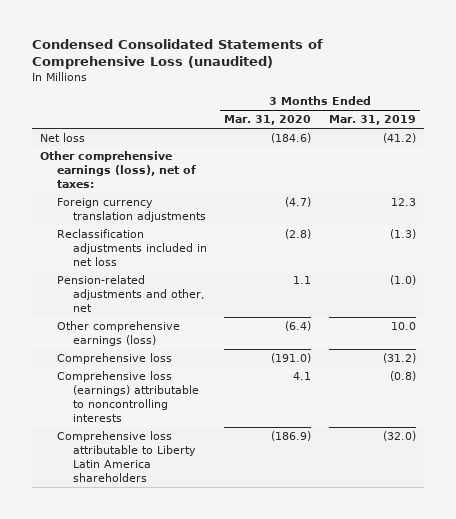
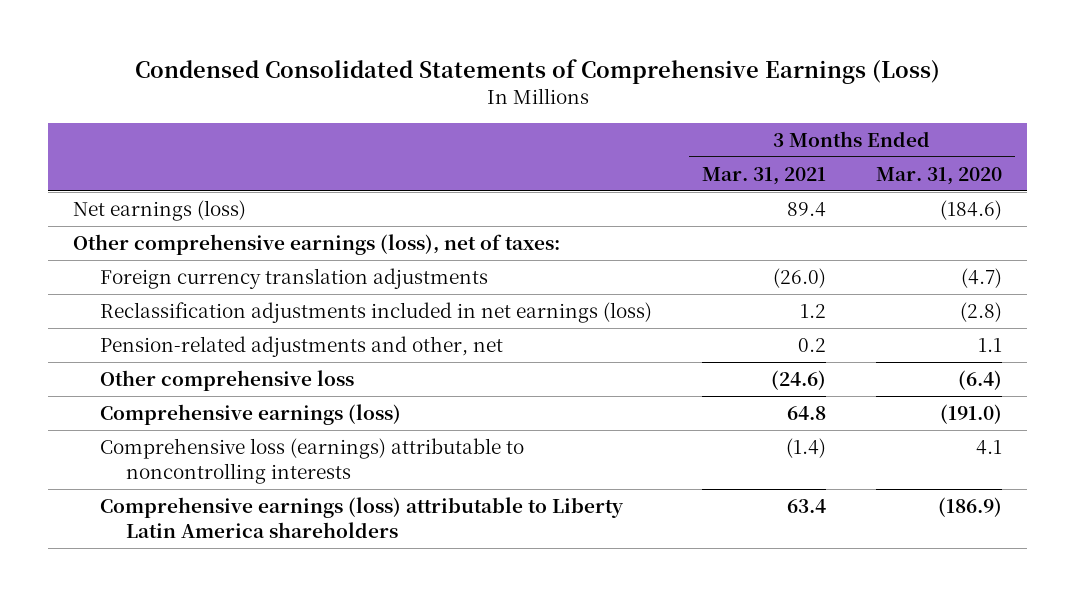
[31,38,323,70] Condensed Consolidated Statements of Comprehensive Loss (unaudited) -> [134,58,940,84] Condensed Consolidated Statements of Comprehensive Earnings (Loss)
[328,115,416,126] Mar. 31, 2019 -> none
none -> [701,166,826,185] Mar. 31, 2021
[40,133,86,143] Net loss -> [73,200,247,222] Net earnings (loss)
[56,229,208,267] Reclassification adjustments included in net loss -> [99,302,652,324] Reclassification adjustments included in net earnings (loss)
[56,321,180,347] Other comprehensive earnings (loss) -> [99,370,354,392] Other comprehensive loss
[56,353,172,365] Comprehensive loss -> [99,404,401,426] Comprehensive earnings (loss)
[56,431,197,483] Comprehensive loss attributable to Liberty Latin America shareholders -> [99,497,624,538] Comprehensive earnings (loss) attributable to Liberty Latin America shareholders

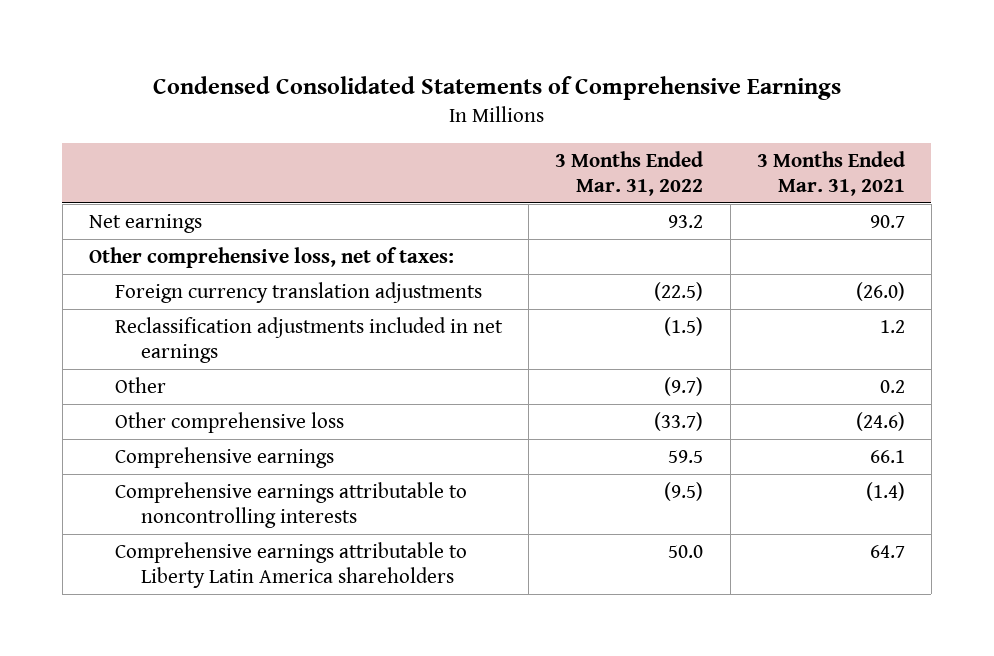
[134,58,940,84] Condensed Consolidated Statements of Comprehensive Earnings (Loss) -> [152,76,841,101] Condensed Consolidated Statements of Comprehensive Earnings
[876,166,1003,185] Mar. 31, 2020 -> none
none -> [555,151,704,196] 3 Months Ended Mar. 31, 2022
[73,200,247,222] Net earnings (loss) -> [89,214,203,234] Net earnings
[786,202,826,218] 89.4 -> [869,215,905,229] 90.7
[73,234,561,256] Other comprehensive earnings (loss), net of taxes: -> [89,247,455,269] Other comprehensive loss, net of taxes:
[99,336,503,358] Pension-related adjustments and other, net -> none
[99,302,652,324] Reclassification adjustments included in net earnings (loss) -> [115,317,504,363] Reclassification adjustments included in net earnings
none -> [115,377,167,394] Other
[99,404,401,426] Comprehensive earnings (loss) -> [115,447,335,469] Comprehensive earnings
[786,406,826,421] 64.8 -> [869,450,905,464] 66.1
[99,438,524,484] Comprehensive loss (earnings) attributable to noncontrolling interests -> [115,482,468,528] Comprehensive earnings attributable to noncontrolling interests
[99,497,624,538] Comprehensive earnings (loss) attributable to Liberty Latin America shareholders -> [115,542,468,588] Comprehensive earnings attributable to Liberty Latin America shareholders
[786,499,826,514] 63.4 -> [869,545,905,559] 64.7

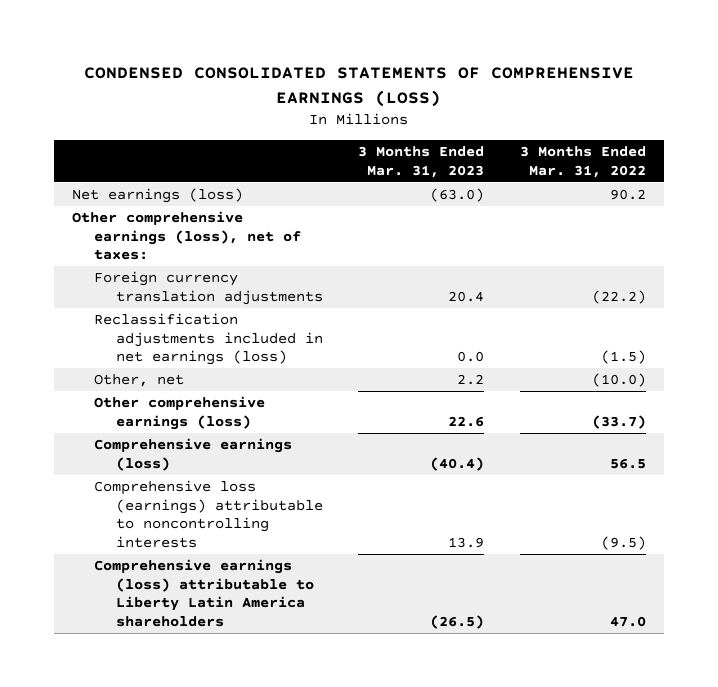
[152,76,841,101] Condensed Consolidated Statements of Comprehensive Earnings -> [83,67,634,107] CONDENSED CONSOLIDATED STATEMENTS OF COMPREHENSIVE EARNINGS (LOSS)
[756,151,905,196] 3 Months Ended Mar. 31, 2021 -> none
none -> [358,146,485,178] 3 Months Ended Mar. 31, 2023
[89,214,203,234] Net earnings -> [71,188,243,204] Net earnings (loss)
[668,215,704,229] 93.2 -> [609,189,646,201] 90.2
[89,247,455,269] Other comprehensive loss, net of taxes: -> [71,211,301,261] Other comprehensive earnings (loss), net of taxes:
[654,282,704,302] (22.5) -> [591,289,646,304] (22.2)
[115,317,504,363] Reclassification adjustments included in net earnings -> [93,313,323,366] Reclassification adjustments included in net earnings (loss)
[115,377,167,394] Other -> [93,374,184,388] Other, net
[664,377,704,397] (9.7) -> [591,373,646,388] (10.0)
[115,412,345,434] Other comprehensive loss -> [93,396,265,430] Other comprehensive earnings (loss)
[115,447,335,469] Comprehensive earnings -> [93,438,292,471] Comprehensive earnings (loss)
[668,450,704,464] 59.5 -> [609,457,646,469] 56.5
[115,482,468,528] Comprehensive earnings attributable to noncontrolling interests -> [93,480,323,549] Comprehensive loss (earnings) attributable to noncontrolling interests
[115,542,468,588] Comprehensive earnings attributable to Liberty Latin America shareholders -> [93,559,314,628] Comprehensive earnings (loss) attributable to Liberty Latin America shareholders
[668,545,704,559] 50.0 -> [609,616,646,628] 47.0

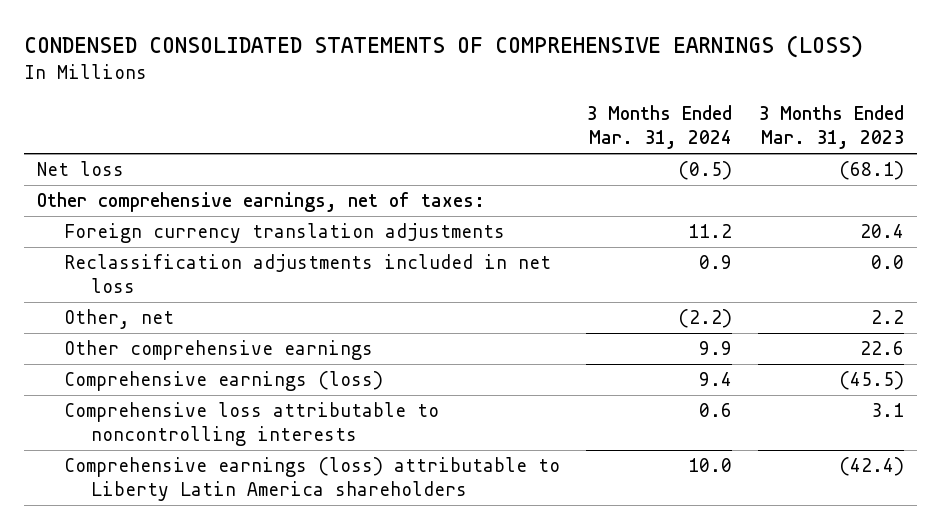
[519,146,646,178] 3 Months Ended Mar. 31, 2022 -> none
none -> [585,105,732,150] 3 Months Ended Mar. 31, 2024
[71,188,243,204] Net earnings (loss) -> [36,161,124,177] Net loss
[430,188,485,203] (63.0) -> [839,161,905,181] (68.1)
[71,211,301,261] Other comprehensive earnings (loss), net of taxes: -> [36,192,485,213] Other comprehensive earnings, net of taxes:
[93,313,323,366] Reclassification adjustments included in net earnings (loss) -> [63,254,551,294] Reclassification adjustments included in net loss
[93,396,265,430] Other comprehensive earnings (loss) -> [63,340,373,361] Other comprehensive earnings
[430,456,485,471] (40.4) -> [839,371,905,391] (45.5)
[93,480,323,549] Comprehensive loss (earnings) attributable to noncontrolling interests -> [63,402,439,447] Comprehensive loss attributable to noncontrolling interests
[448,537,485,549] 13.9 -> [871,403,905,418] 3.1
[430,615,485,630] (26.5) -> [839,457,905,477] (42.4)

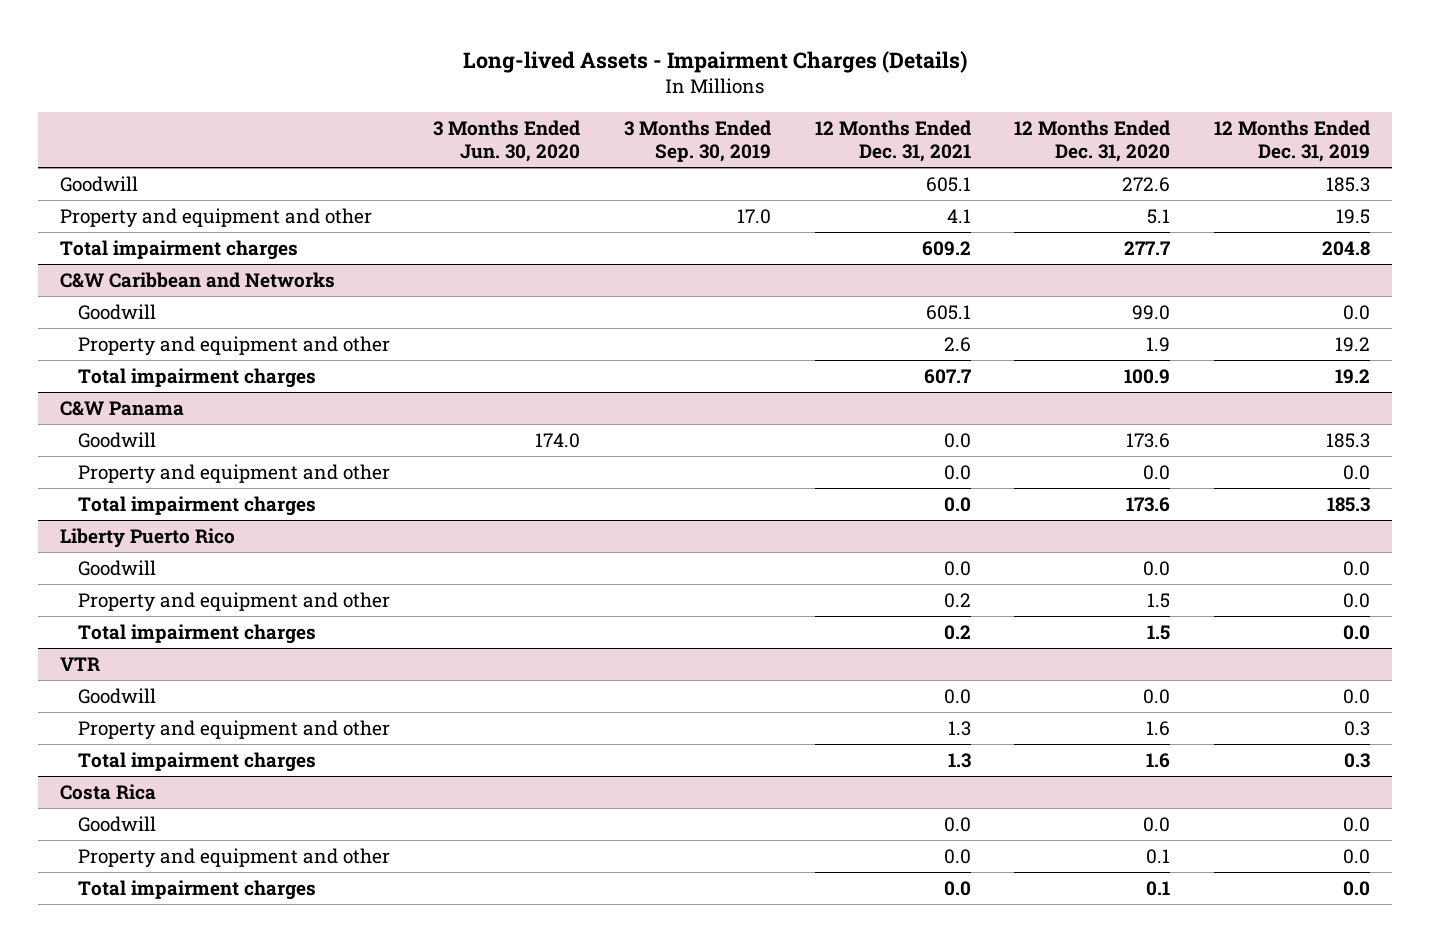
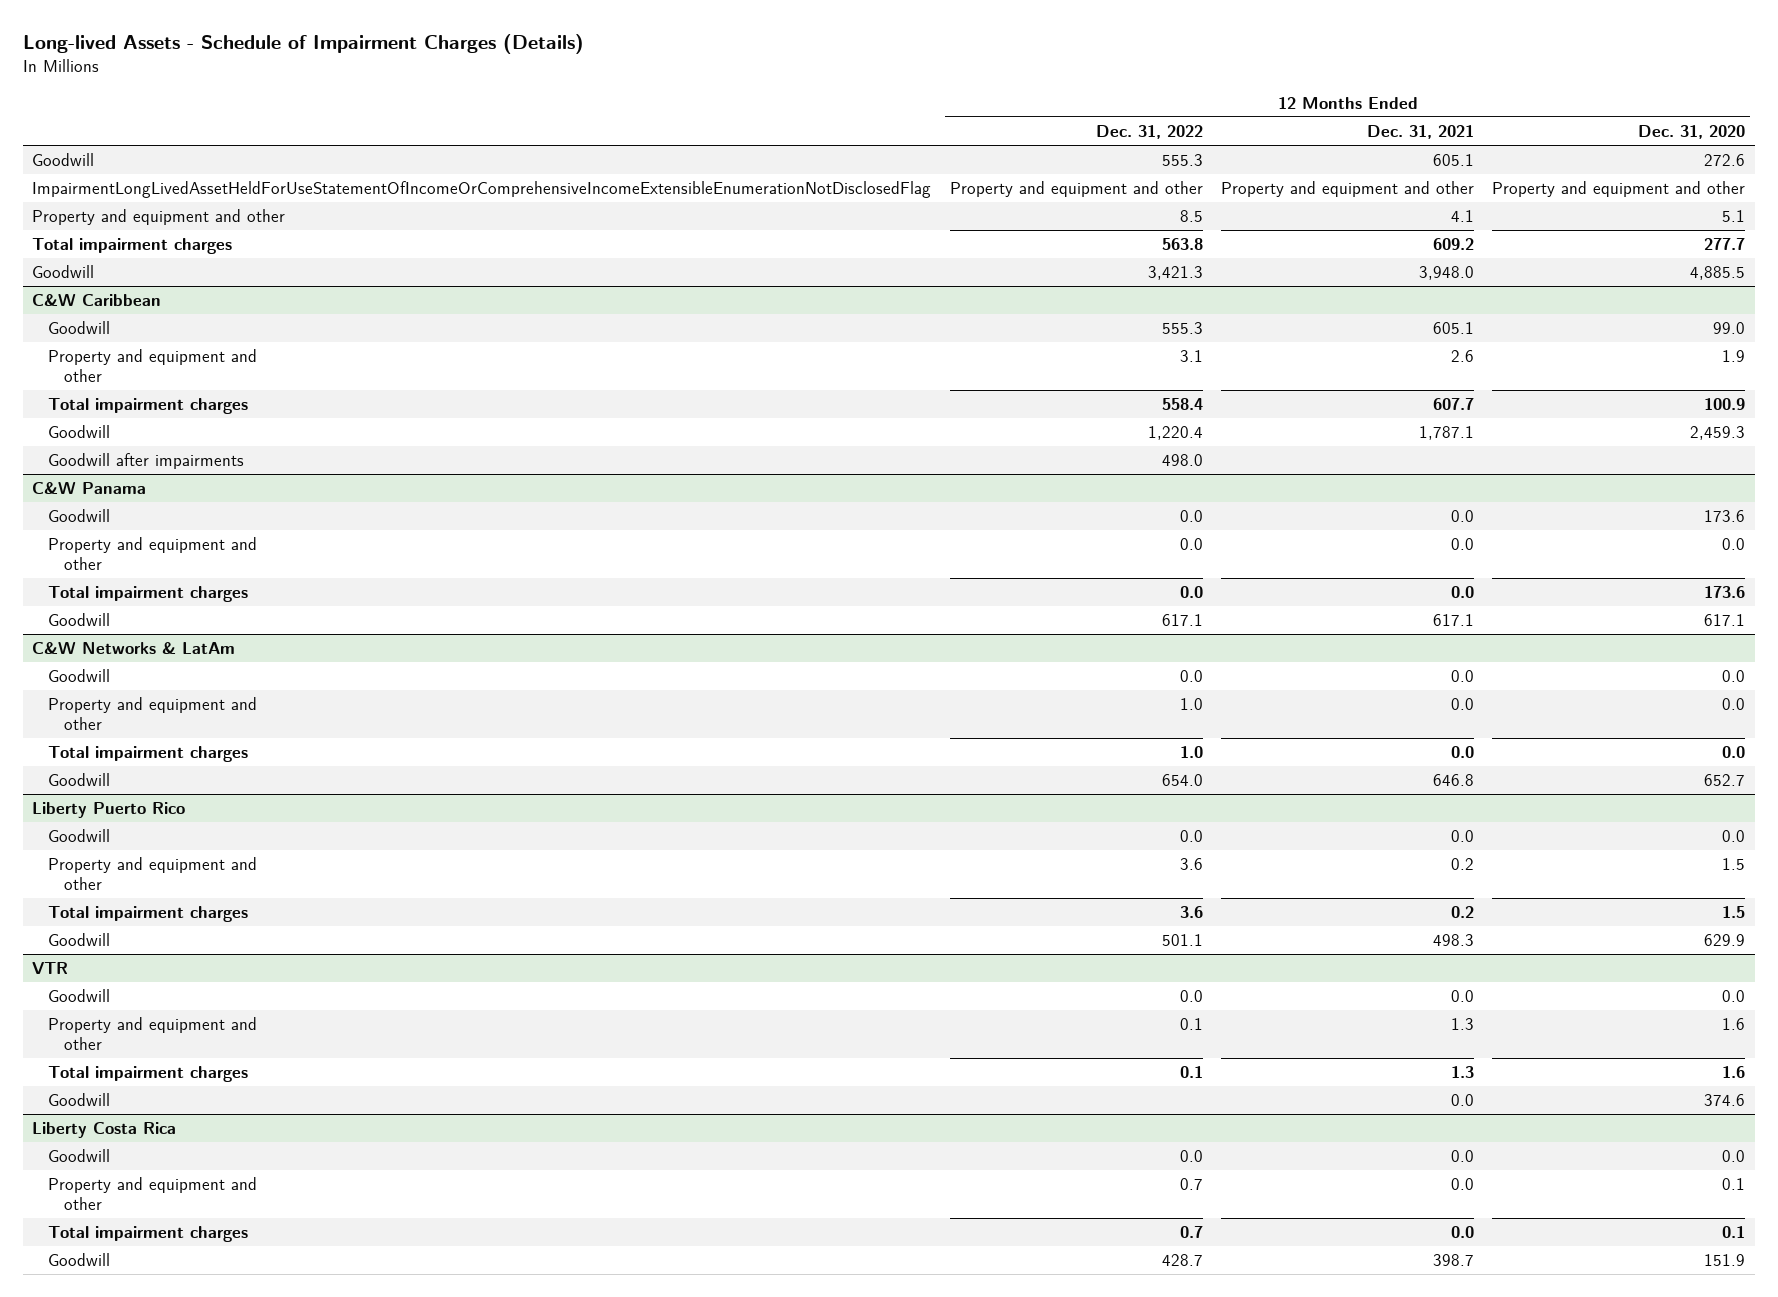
[463,50,968,73] Long-lived Assets - Impairment Charges (Details) -> [23,34,585,55] Long-lived Assets - Schedule of Impairment Charges (Details)
[433,119,581,162] 3 Months Ended Jun. 30, 2020 -> none
[624,119,772,162] 3 Months Ended Sep. 30, 2019 -> none
[1214,119,1371,162] 12 Months Ended Dec. 31, 2019 -> none
none -> [1095,124,1203,139] Dec. 31, 2022
none -> [32,181,932,199] ImpairmentLongLivedAssetHeldForUseStatementOfIncomeOrComprehensiveIncomeExtensibleEnumerationNotDisclosedFlag
none -> [32,265,95,279] Goodwill
[60,271,336,288] C&W Caribbean and Networks -> [32,294,162,307] C&W Caribbean
none -> [48,425,111,439] Goodwill
none -> [48,453,245,470] Goodwill after impairments
none -> [48,613,111,627] Goodwill
none -> [32,642,236,655] C&W Networks & LatAm
none -> [48,669,111,683] Goodwill
none -> [48,697,258,731] Property and equipment and other
none -> [48,746,249,763] Total impairment charges
none -> [48,773,111,787] Goodwill
none -> [48,933,111,947] Goodwill
none -> [48,1093,111,1107] Goodwill
[60,783,157,800] Costa Rica -> [32,1122,177,1139] Liberty Costa Rica
none -> [48,1253,111,1267] Goodwill

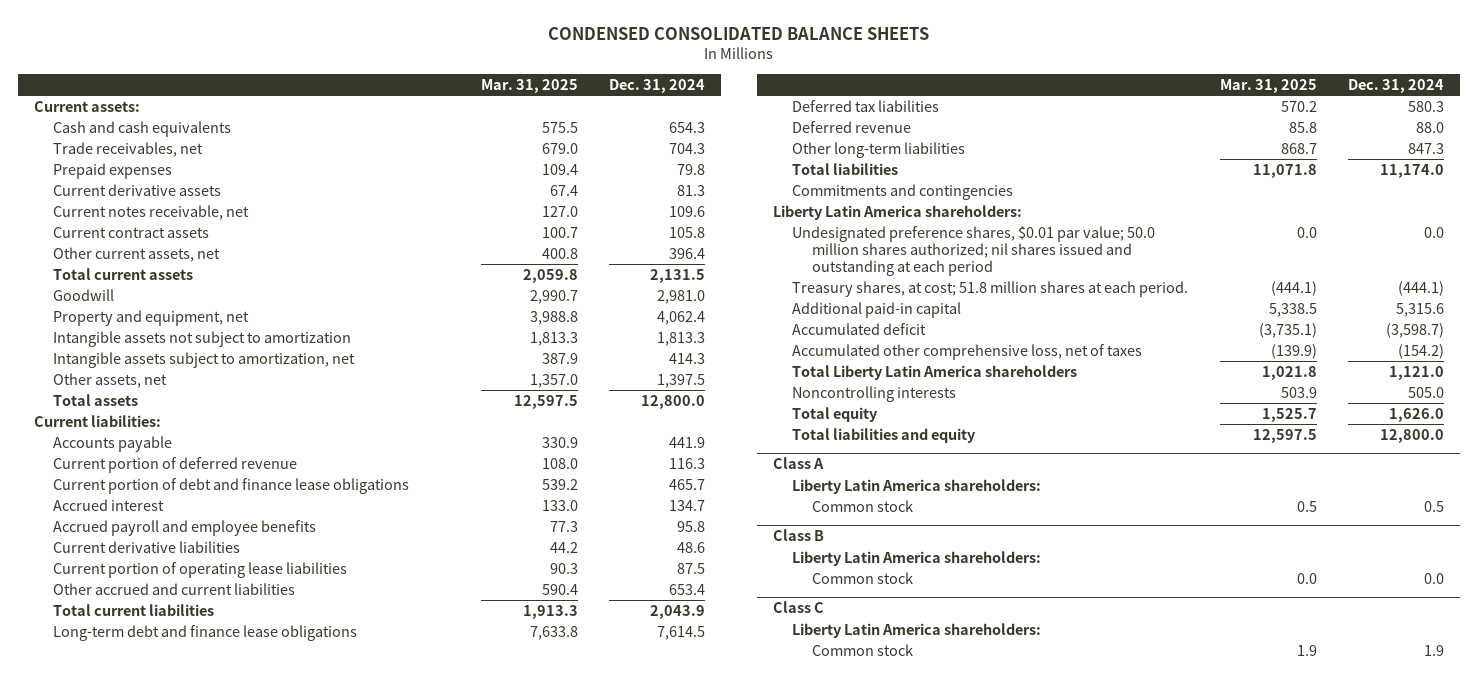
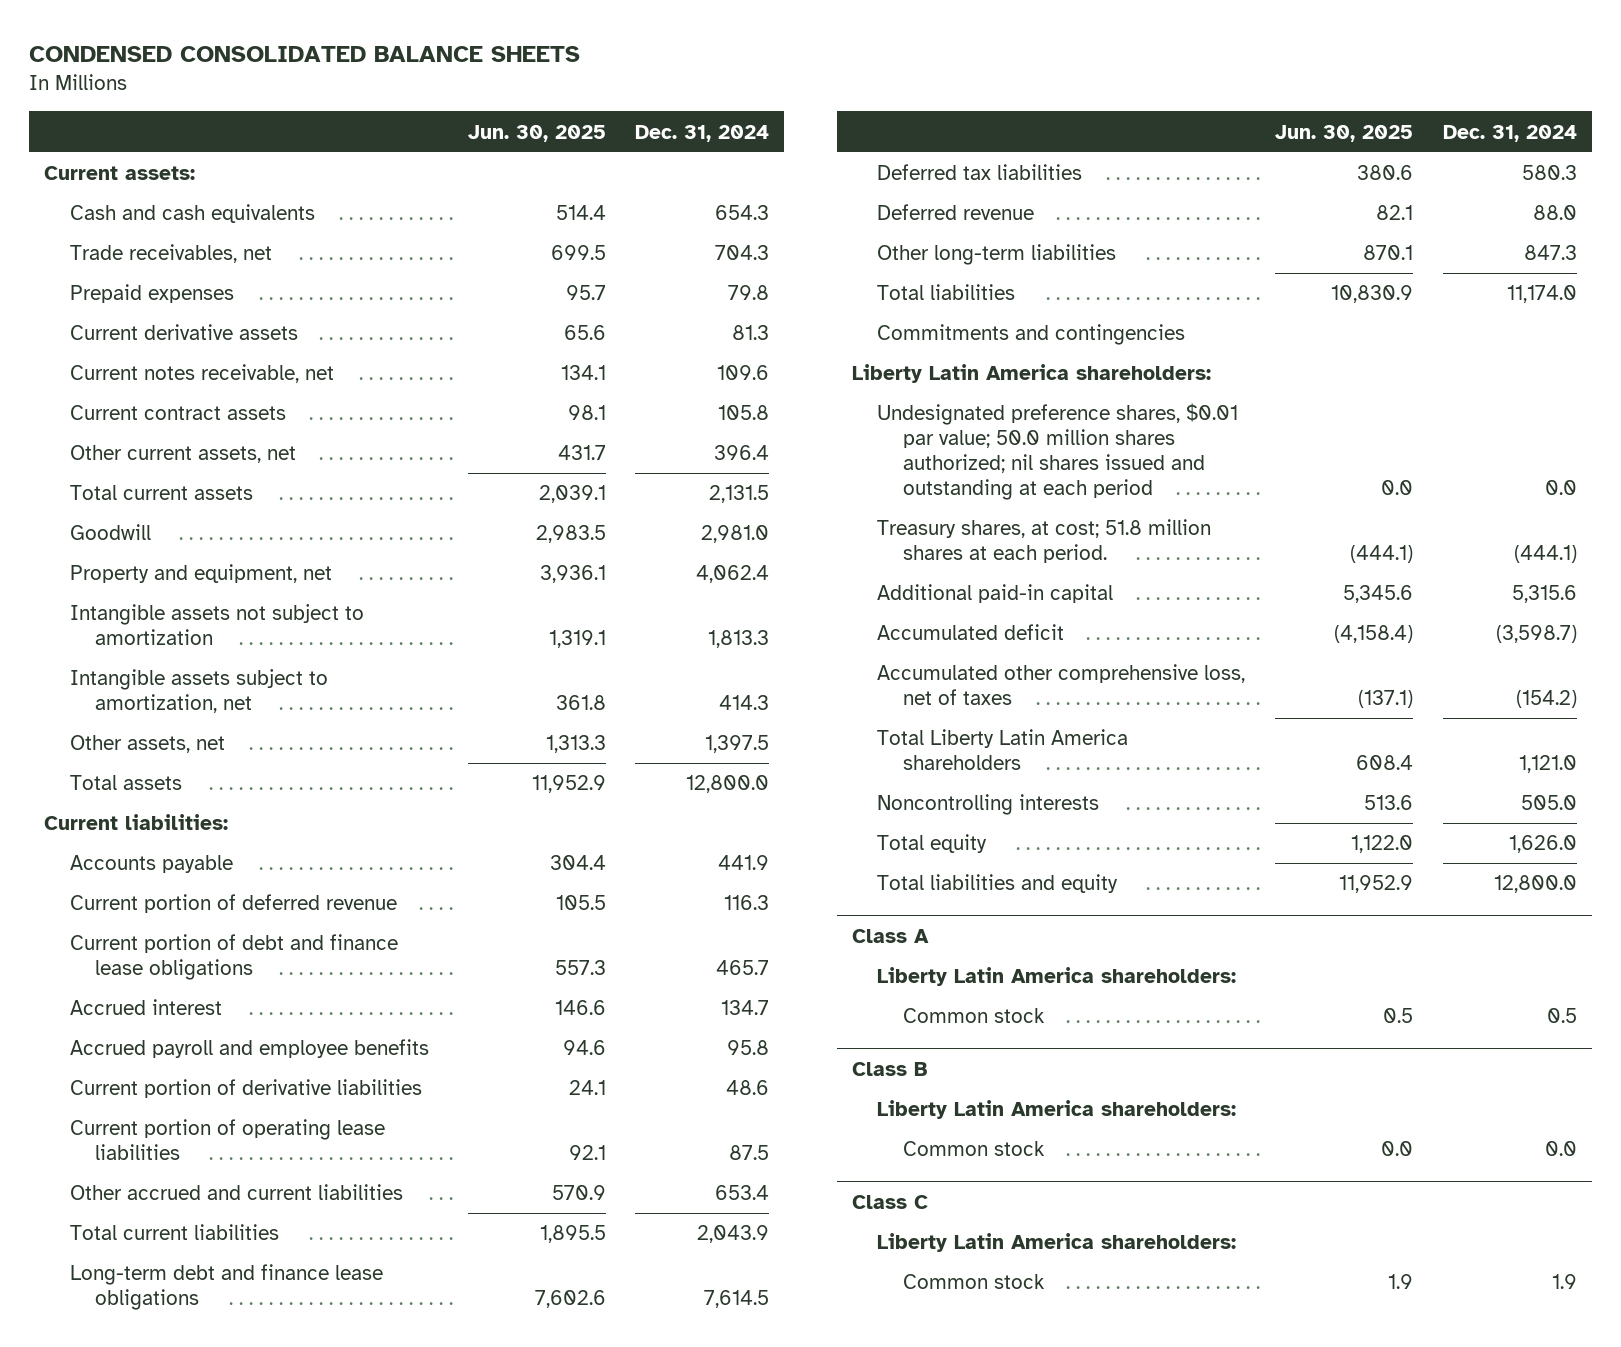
[480,78,578,93] Mar. 31, 2025 -> none
none -> [467,124,606,142] Jun. 30, 2025
[53,540,241,553] Current derivative liabilities -> [69,1079,422,1099] Current portion of derivative liabilities

